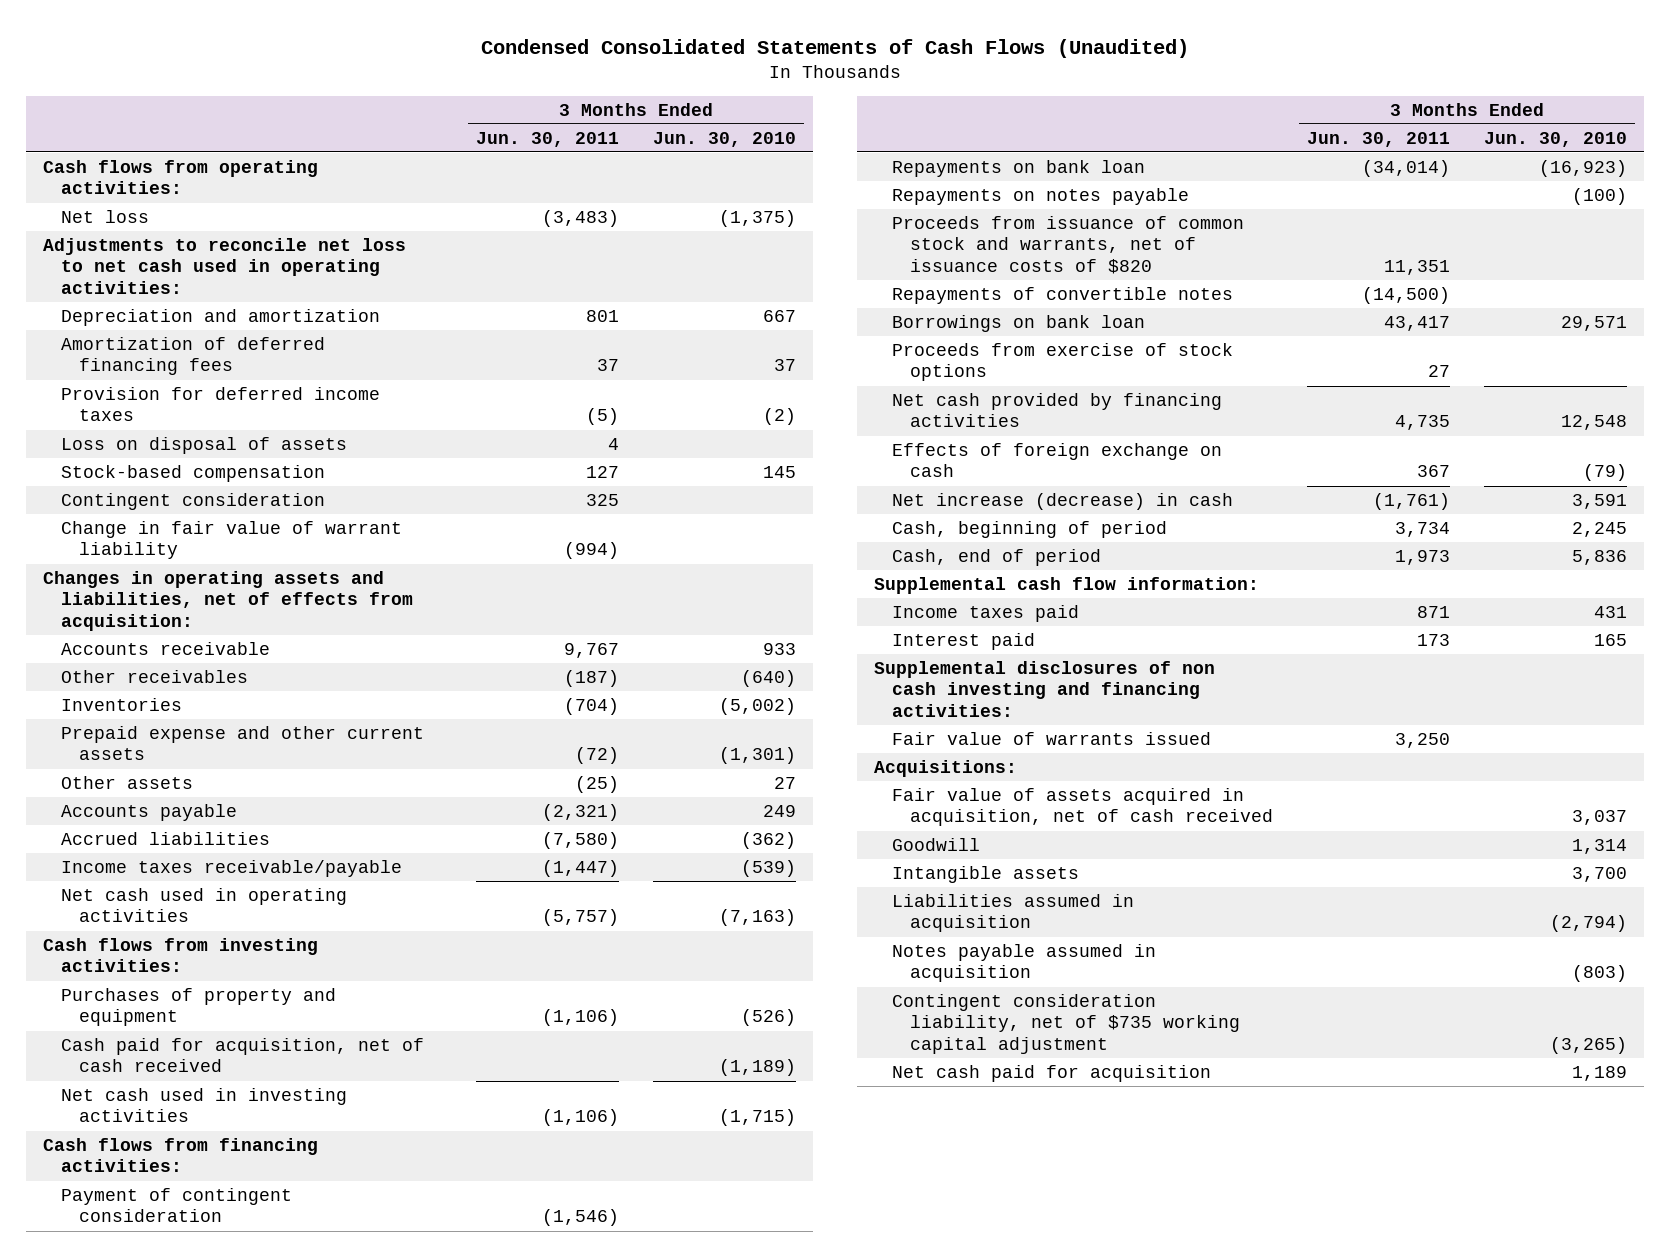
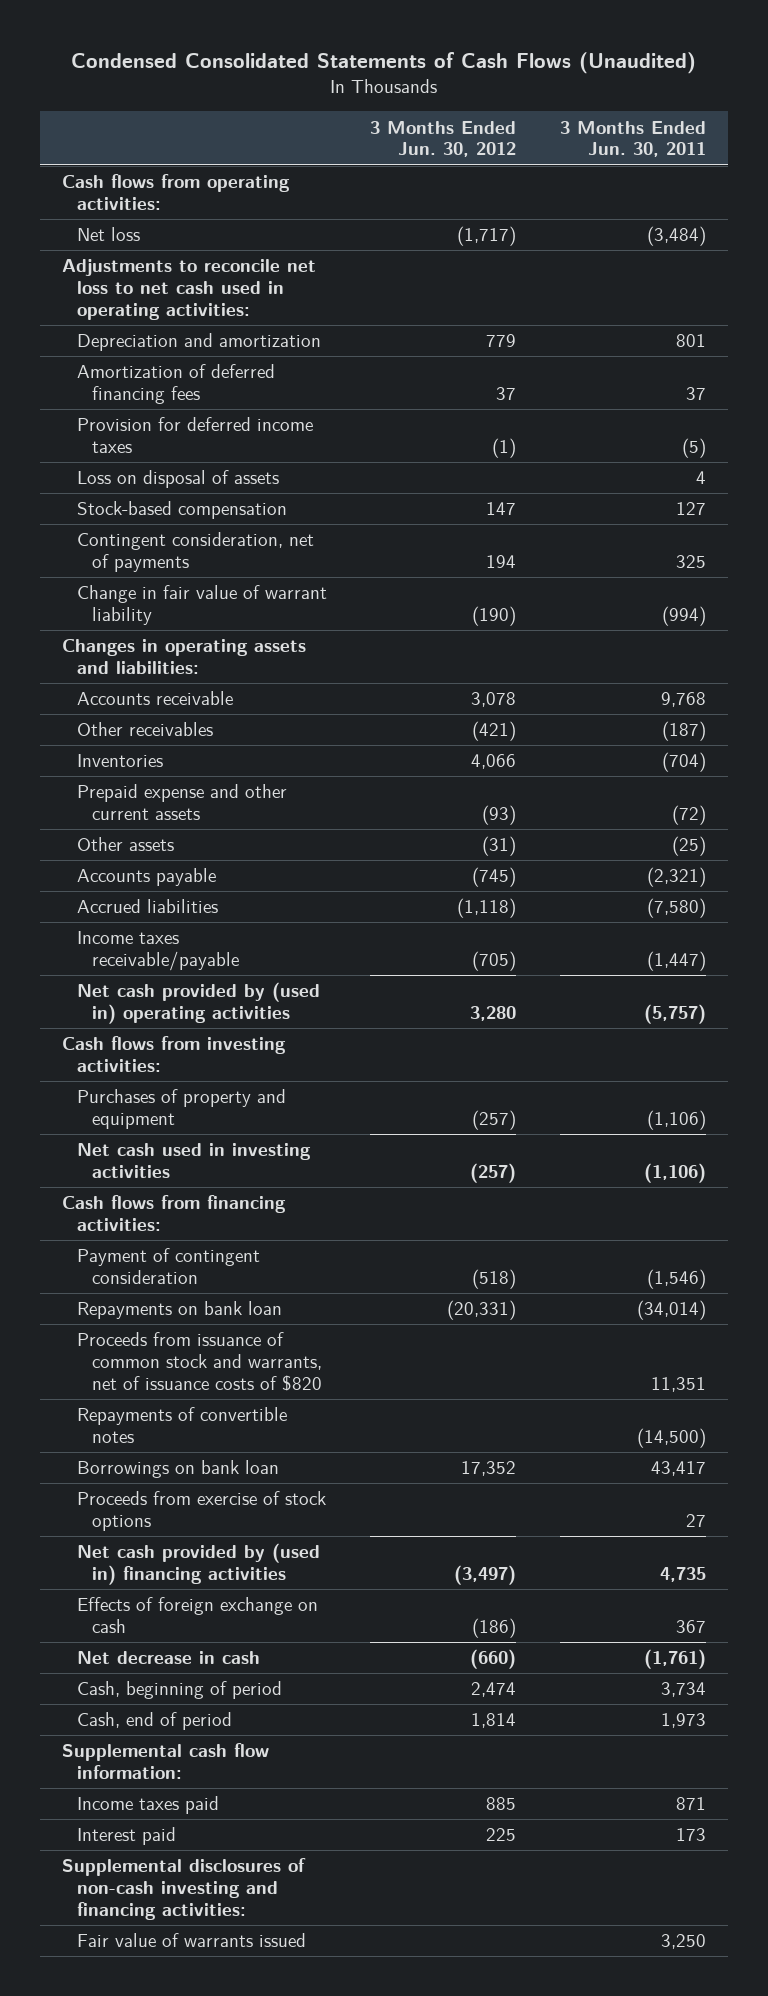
[652,131,796,147] Jun. 30, 2010 -> none
none -> [370,120,517,158] 3 Months Ended Jun. 30, 2012
[542,209,620,227] (3,483) -> [646,226,706,247] (3,484)
[61,492,326,510] Contingent consideration -> [76,532,314,573] Contingent consideration, net of payments
[43,570,414,632] Changes in operating assets and liabilities, net of effects from acquisition: -> [61,639,306,675] Changes in operating assets and liabilities:
[564,642,620,658] 9,767 -> [660,692,706,708] 9,768
[61,887,348,923] Net cash used in operating activities -> [76,982,320,1025] Net cash provided by (used in) operating activities
[61,1037,425,1073] Cash paid for acquisition, net of cash received -> none
[892,187,1190,205] Repayments on notes payable -> none
[892,392,1223,428] Net cash provided by financing activities -> [76,1543,320,1586] Net cash provided by (used in) financing activities
[892,492,1234,510] Net increase (decrease) in cash -> [76,1651,260,1665] Net decrease in cash
[874,660,1216,718] Supplemental disclosures of non cash investing and financing activities: -> [61,1858,306,1920] Supplemental disclosures of non-cash investing and financing activities:
[874,759,1018,777] Acquisitions: -> none
[892,787,1274,827] Fair value of assets acquired in acquisition, net of cash received -> none
[892,837,981,851] Goodwill -> none
[892,865,1080,883] Intangible assets -> none
[892,893,1135,933] Liabilities assumed in acquisition -> none
[892,943,1157,983] Notes payable assumed in acquisition -> none
[892,993,1241,1055] Contingent consideration liability, net of $735 working capital adjustment -> none
[892,1064,1212,1082] Net cash paid for acquisition -> none

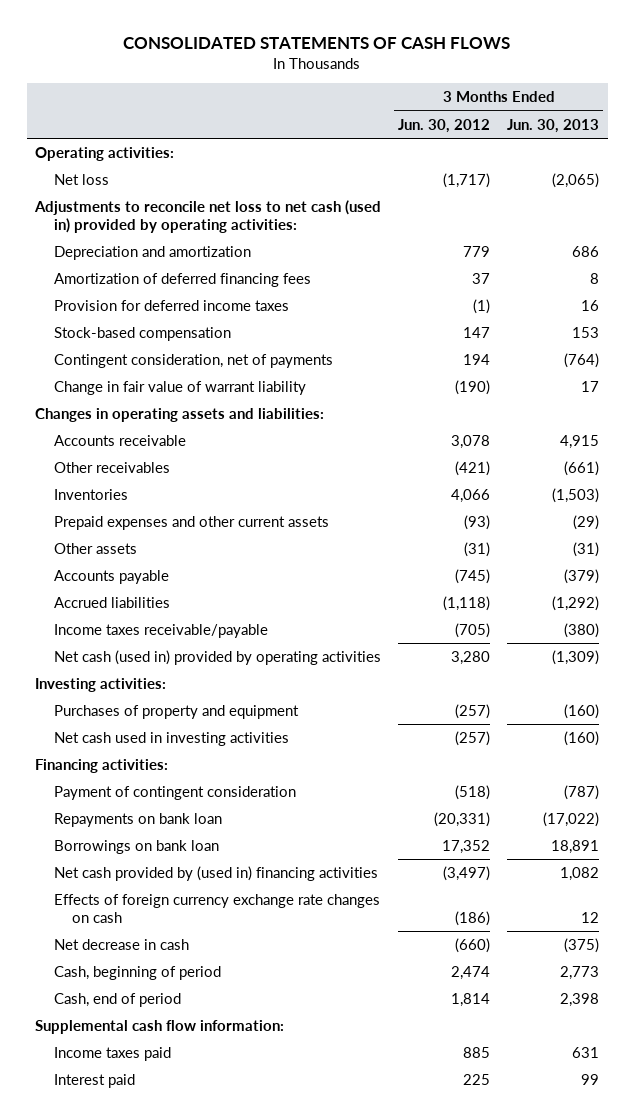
[70,52,696,75] Condensed Consolidated Statements of Cash Flows (Unaudited) -> [123,37,511,50] CONSOLIDATED STATEMENTS OF CASH FLOWS
[559,120,706,158] 3 Months Ended Jun. 30, 2011 -> none
none -> [507,118,600,133] Jun. 30, 2013
[61,174,290,211] Cash flows from operating activities: -> [35,146,175,161] Operating activities:
[61,259,316,320] Adjustments to reconcile net loss to net cash used in operating activities: -> [34,199,382,233] Adjustments to reconcile net loss to net cash (used in) provided by operating activities:
[76,470,279,489] Loss on disposal of assets -> none
[76,784,287,821] Prepaid expense and other current assets -> [53,515,329,530] Prepaid expenses and other current assets
[76,982,320,1025] Net cash provided by (used in) operating activities -> [53,649,381,665] Net cash (used in) provided by operating activities
[61,1036,286,1073] Cash flows from investing activities: -> [35,677,167,692] Investing activities:
[61,1195,286,1232] Cash flows from financing activities: -> [35,758,169,773] Financing activities:
[76,1332,322,1391] Proceeds from issuance of common stock and warrants, net of issuance costs of $820 -> none
[76,1407,287,1444] Repayments of convertible notes -> none
[76,1491,326,1532] Proceeds from exercise of stock options -> none
[76,1597,318,1634] Effects of foreign exchange on cash -> [53,893,380,923] Effects of foreign currency exchange rate changes on cash
[61,1858,306,1920] Supplemental disclosures of non-cash investing and financing activities: -> none
[76,1933,306,1948] Fair value of warrants issued -> none

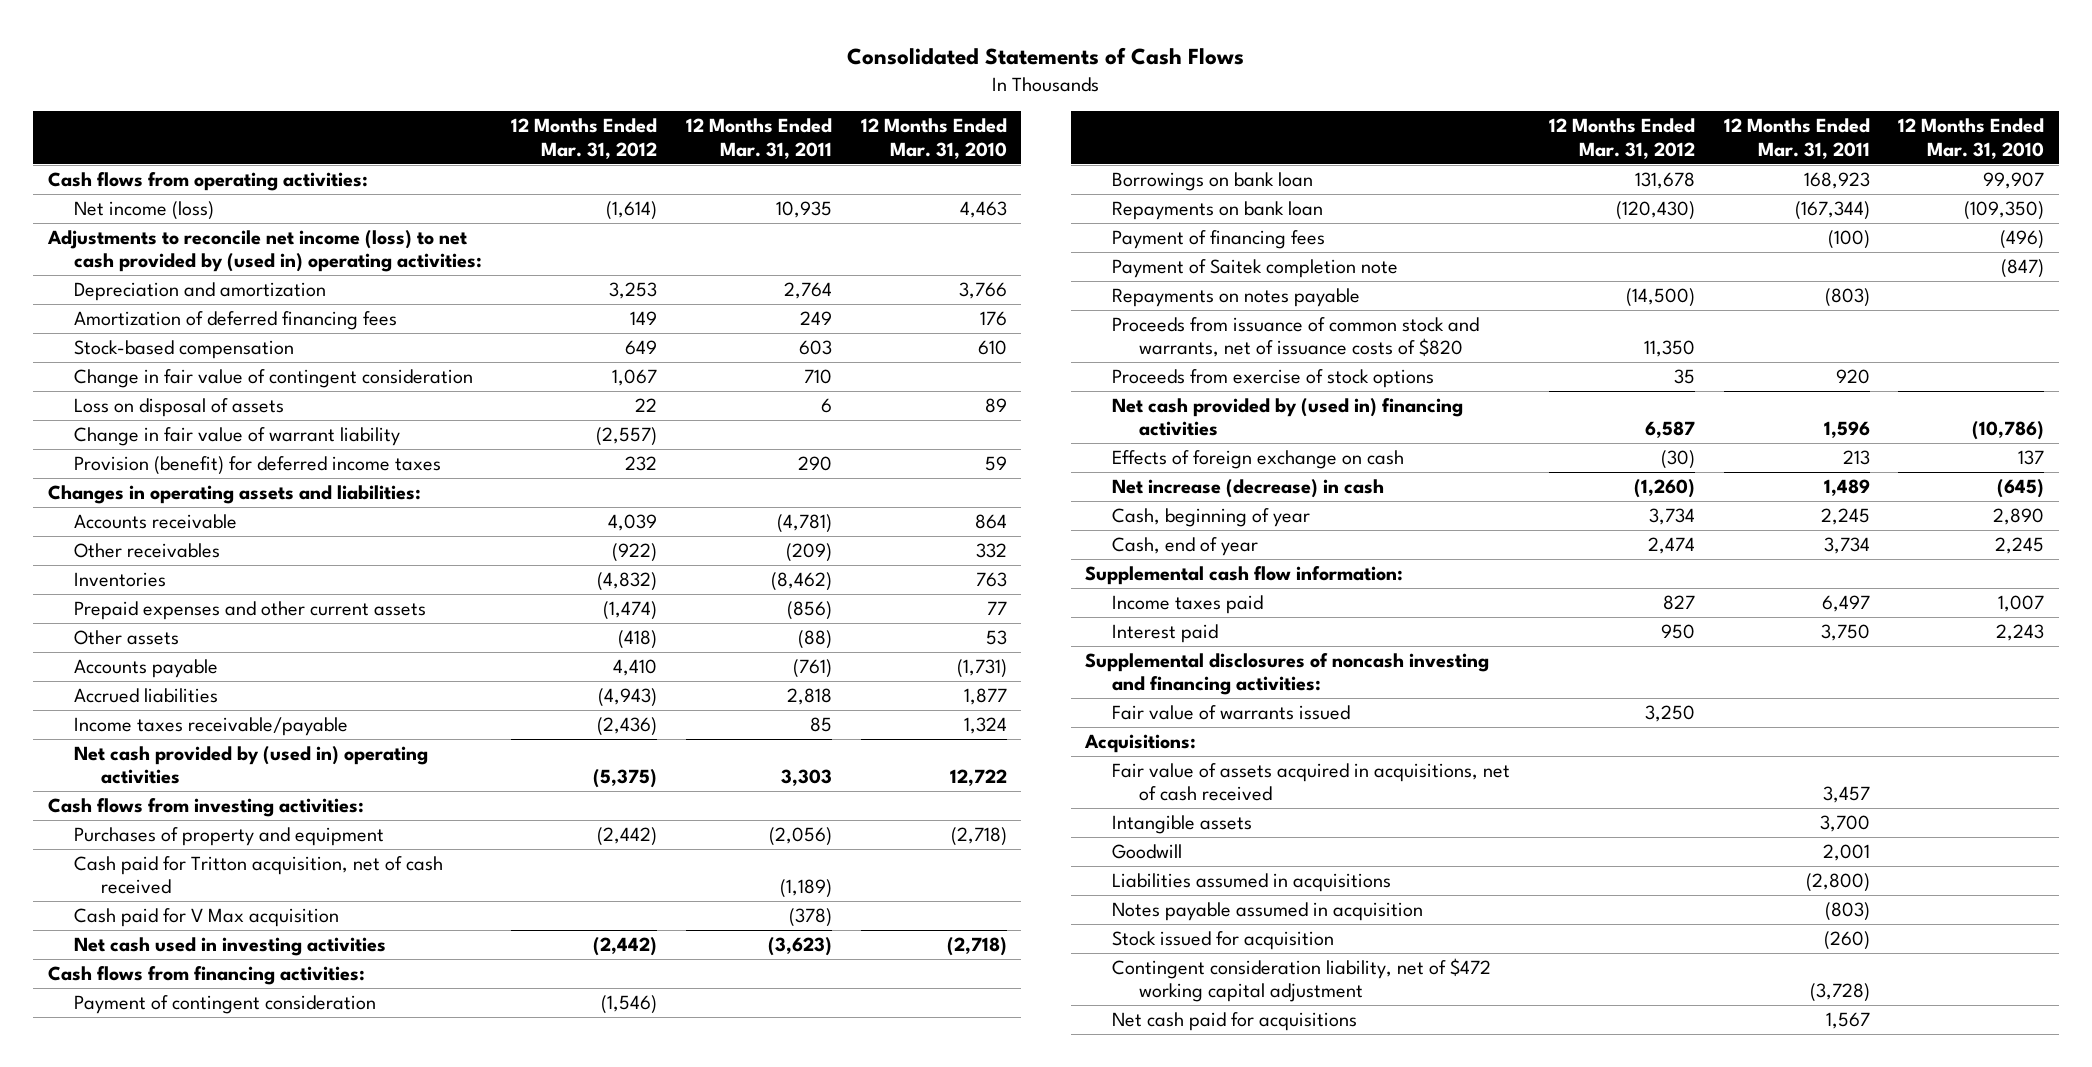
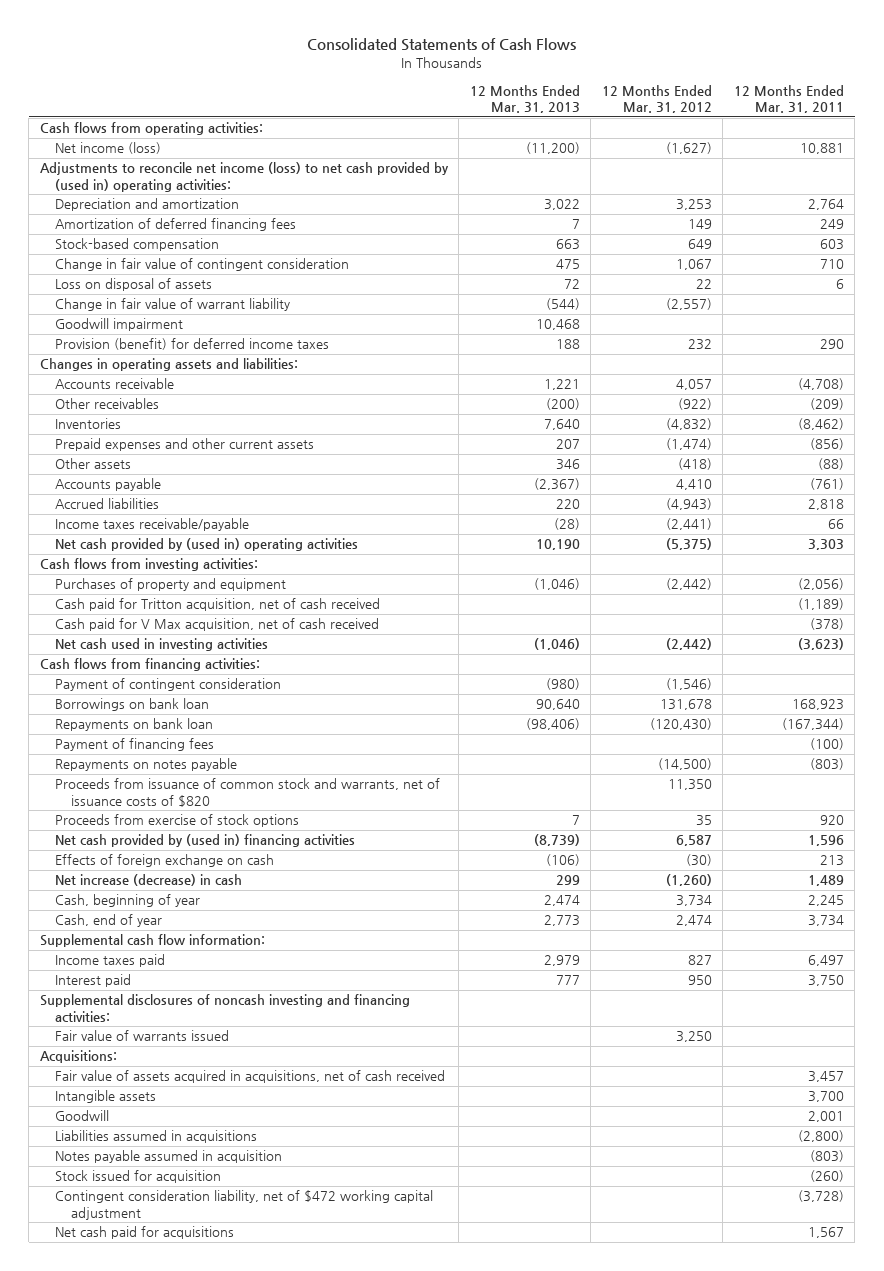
[860,118,1007,159] 12 Months Ended Mar. 31, 2010 -> none
none -> [469,85,580,114] 12 Months Ended Mar. 31, 2013
[606,201,658,221] (1,614) -> [665,142,712,155] (1,627)
[775,201,832,219] 10,935 -> [799,143,844,155] 10,881
none -> [55,318,184,332] Goodwill impairment
[608,514,658,532] 4,039 -> [675,379,712,391] 4,057
[776,514,832,534] (4,781) -> [797,378,844,391] (4,708)
[597,717,658,737] (2,436) -> [665,518,712,531] (2,441)
[809,717,832,733] 85 -> [827,519,844,530] 66
[74,908,340,928] Cash paid for V Max acquisition -> [55,618,380,632] Cash paid for V Max acquisition, net of cash received
[1112,259,1399,279] Payment of Saitek completion note -> none

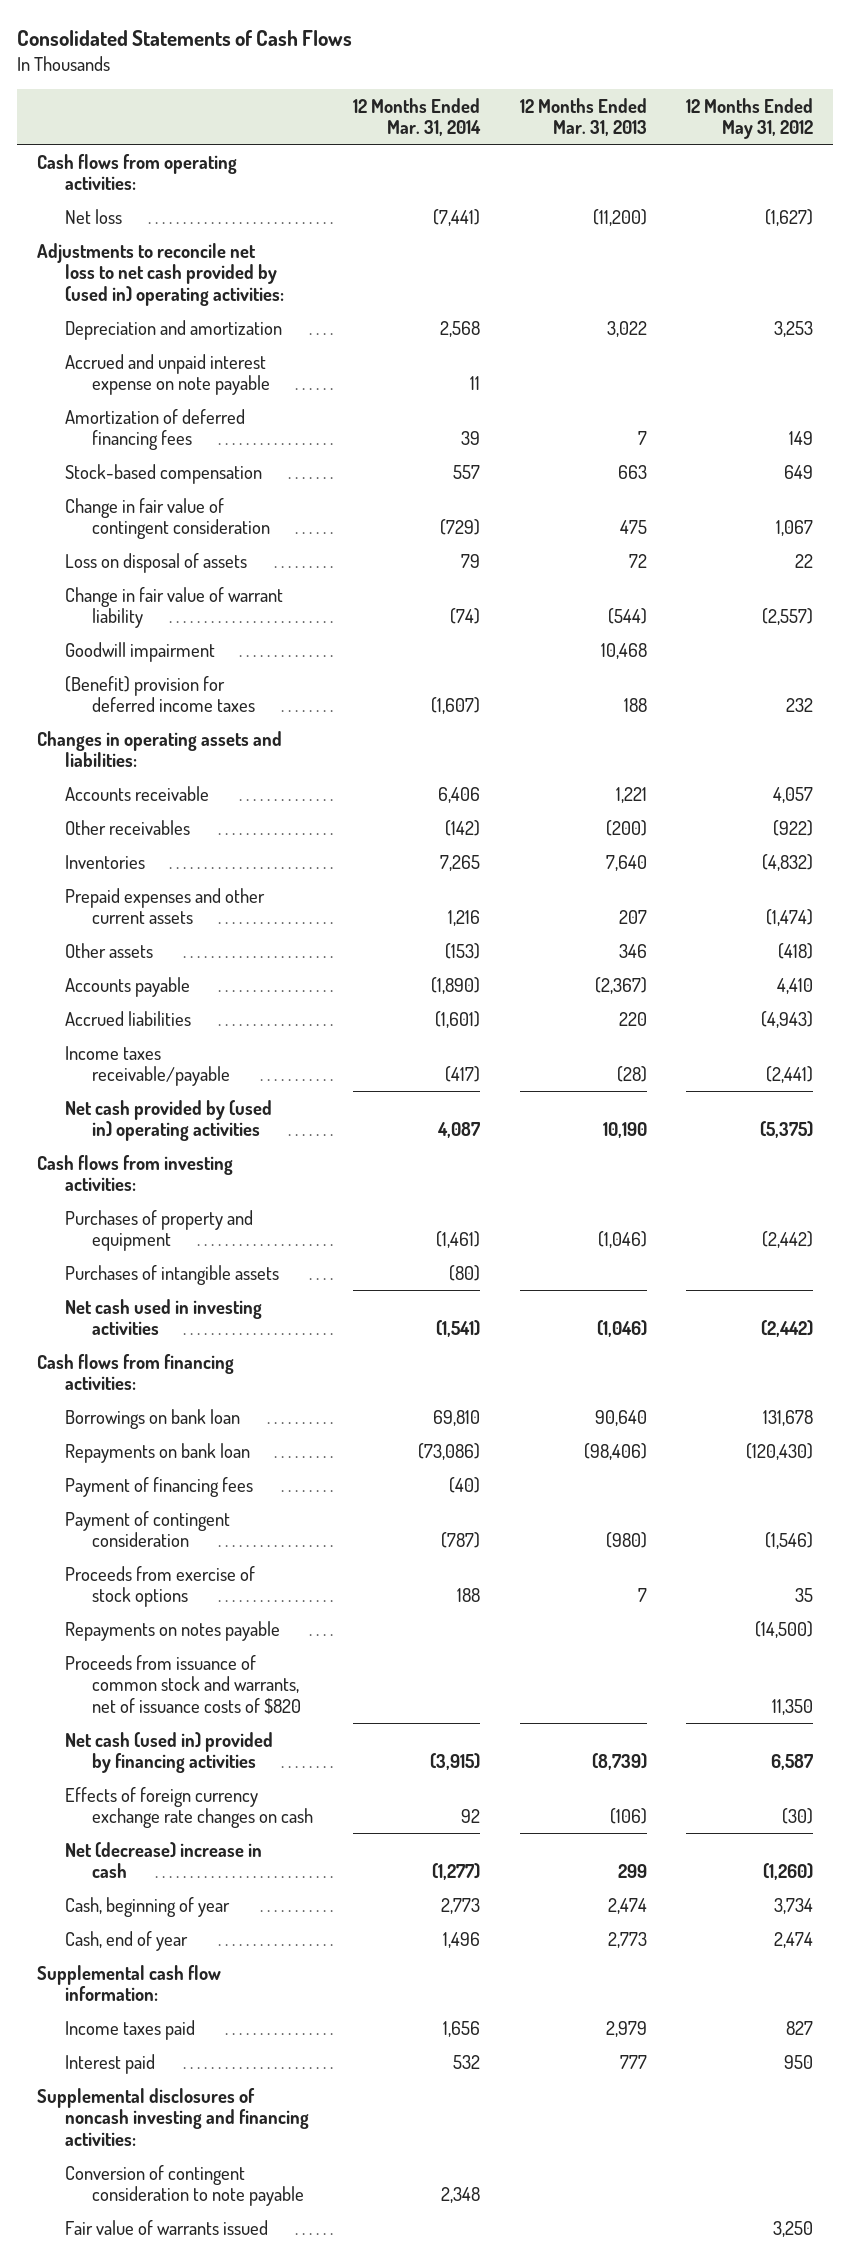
[601,85,712,114] 12 Months Ended Mar. 31, 2012 -> none
[733,85,844,114] 12 Months Ended Mar. 31, 2011 -> none
none -> [352,97,481,137] 12 Months Ended Mar. 31, 2014
none -> [686,97,814,140] 12 Months Ended May 31, 2012
[55,142,162,155] Net income (loss) -> [64,208,122,224] Net loss
[39,162,449,192] Adjustments to reconcile net income (loss) to net cash provided by (used in) operating activities: -> [37,242,284,307] Adjustments to reconcile net loss to net cash provided by (used in) operating activities:
none -> [64,353,271,396] Accrued and unpaid interest expense on note payable
[55,338,330,351] Provision (benefit) for deferred income taxes -> [64,675,256,713] (Benefit) provision for deferred income taxes
[55,598,381,612] Cash paid for Tritton acquisition, net of cash received -> none
[55,618,380,632] Cash paid for V Max acquisition, net of cash received -> none
none -> [64,1264,279,1285] Purchases of intangible assets
[55,678,282,692] Payment of contingent consideration -> [64,1510,230,1548] Payment of contingent consideration
[55,814,300,828] Proceeds from exercise of stock options -> [64,1565,255,1608] Proceeds from exercise of stock options
[55,834,356,848] Net cash provided by (used in) financing activities -> [64,1731,273,1774] Net cash (used in) provided by financing activities
[55,854,275,868] Effects of foreign exchange on cash -> [64,1786,314,1829] Effects of foreign currency exchange rate changes on cash
[55,874,243,887] Net increase (decrease) in cash -> [64,1841,262,1879] Net (decrease) increase in cash
none -> [64,2164,305,2207] Conversion of contingent consideration to note payable
[39,1050,117,1064] Acquisitions: -> none
[55,1070,446,1084] Fair value of assets acquired in acquisitions, net of cash received -> none
[55,1090,157,1104] Intangible assets -> none
[55,1110,110,1122] Goodwill -> none
[55,1130,258,1144] Liabilities assumed in acquisitions -> none
[55,1150,283,1164] Notes payable assumed in acquisition -> none
[55,1170,222,1184] Stock issued for acquisition -> none
[55,1190,434,1220] Contingent consideration liability, net of $472 working capital adjustment -> none
[55,1226,235,1240] Net cash paid for acquisitions -> none

